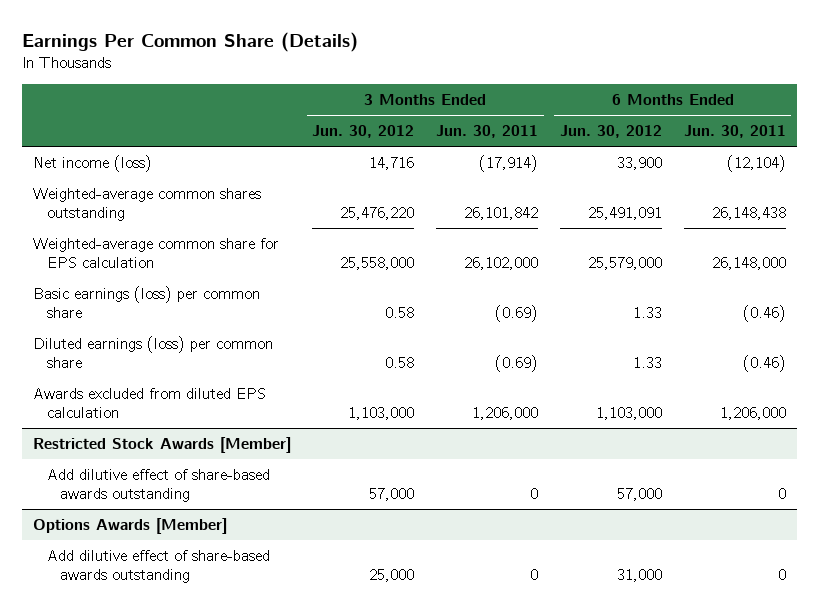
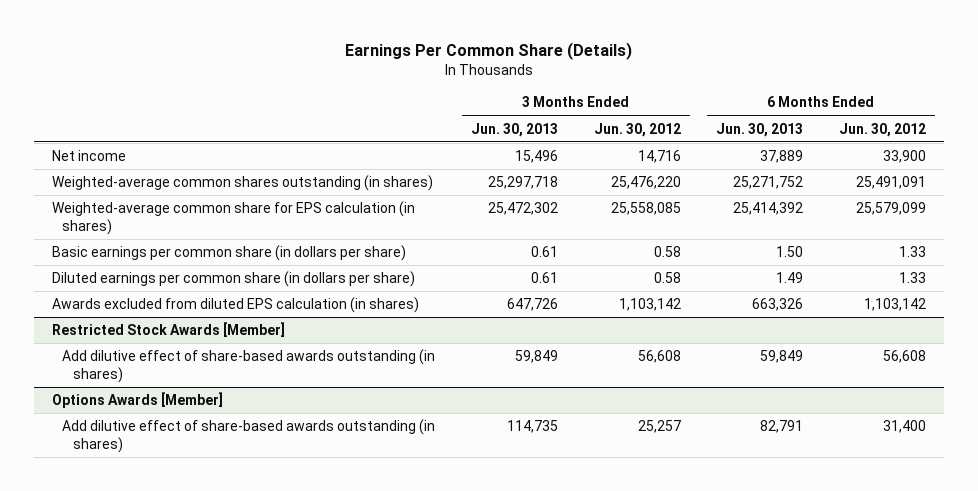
[436,125,539,139] Jun. 30, 2011 -> none
[683,125,786,139] Jun. 30, 2011 -> none
none -> [471,122,559,137] Jun. 30, 2013
none -> [716,122,804,137] Jun. 30, 2013
[32,154,152,172] Net income (loss) -> [51,150,126,162] Net income
[32,187,261,222] Weighted-average common shares outstanding -> [51,175,433,192] Weighted-average common shares outstanding (in shares)
[32,237,279,269] Weighted-average common share for EPS calculation -> [51,201,415,236] Weighted-average common share for EPS calculation (in shares)
[340,257,415,271] 25,558,000 -> [610,202,681,216] 25,558,085
[587,257,662,271] 25,579,000 -> [856,202,927,216] 25,579,099
[32,285,260,319] Basic earnings (loss) per common share -> [51,245,406,262] Basic earnings per common share (in dollars per share)
[32,335,273,369] Diluted earnings (loss) per common share -> [51,271,415,288] Diluted earnings per common share (in dollars per share)
[32,387,266,419] Awards excluded from diluted EPS calculation -> [51,297,419,314] Awards excluded from diluted EPS calculation (in shares)
[348,407,415,421] 1,103,000 -> [618,298,681,312] 1,103,142
[595,407,662,421] 1,103,000 -> [864,298,927,312] 1,103,142
[46,468,270,503] Add dilutive effect of share-based awards outstanding -> [62,349,436,384] Add dilutive effect of share-based awards outstanding (in shares)
[369,488,415,502] 57,000 -> [637,350,681,364] 56,608
[616,488,662,502] 57,000 -> [883,350,927,364] 56,608
[46,549,270,584] Add dilutive effect of share-based awards outstanding -> [62,419,436,454] Add dilutive effect of share-based awards outstanding (in shares)
[369,569,415,583] 25,000 -> [637,420,681,434] 25,257
[616,569,662,583] 31,000 -> [883,420,927,434] 31,400

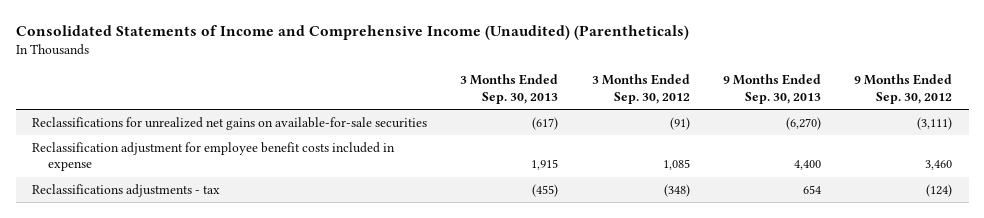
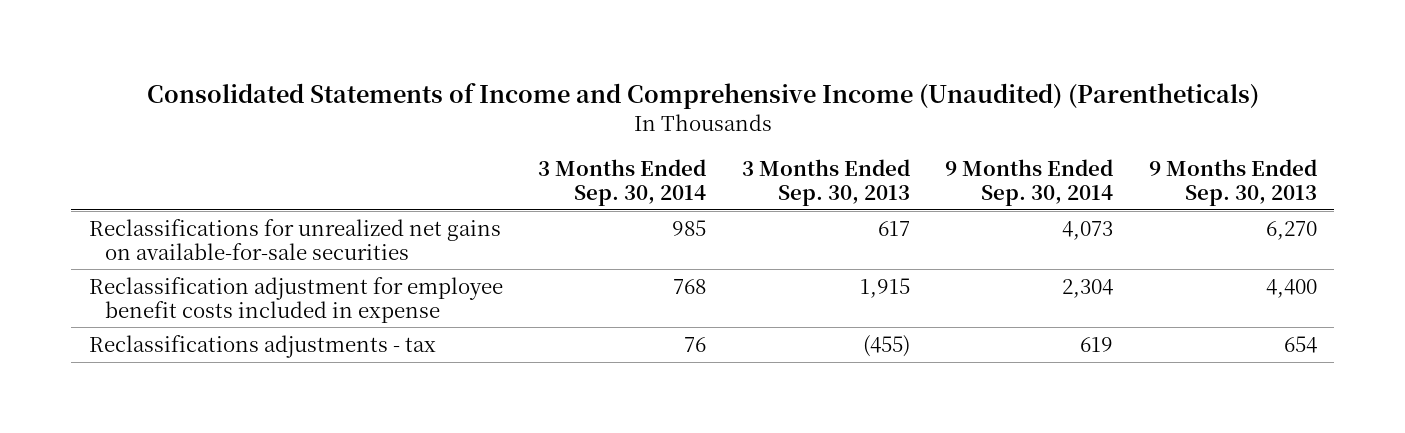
[591,74,690,104] 3 Months Ended Sep. 30, 2012 -> none
[854,74,953,104] 9 Months Ended Sep. 30, 2012 -> none
none -> [538,158,707,206] 3 Months Ended Sep. 30, 2014
none -> [945,158,1114,206] 9 Months Ended Sep. 30, 2014
[532,116,559,130] (617) -> [877,220,910,236] 617
[785,116,821,130] (6,270) -> [1265,220,1317,240] 6,270

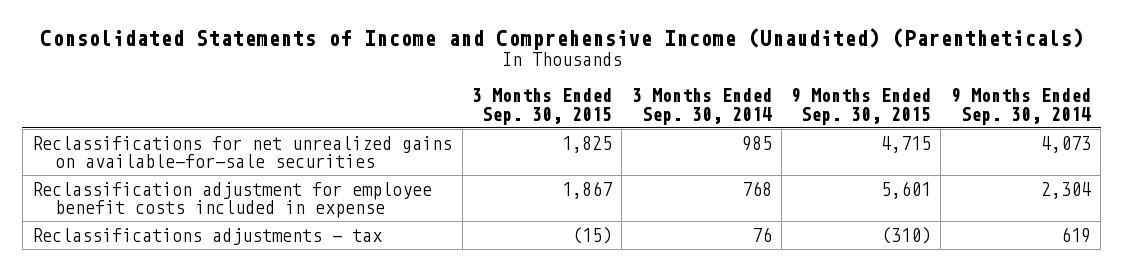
[741,158,910,206] 3 Months Ended Sep. 30, 2013 -> none
[1148,158,1317,206] 9 Months Ended Sep. 30, 2013 -> none
none -> [471,88,612,125] 3 Months Ended Sep. 30, 2015
none -> [791,88,932,125] 9 Months Ended Sep. 30, 2015
[88,218,501,260] Reclassifications for unrealized net gains on available-for-sale securities -> [32,135,453,169] Reclassifications for net unrealized gains on available-for-sale securities

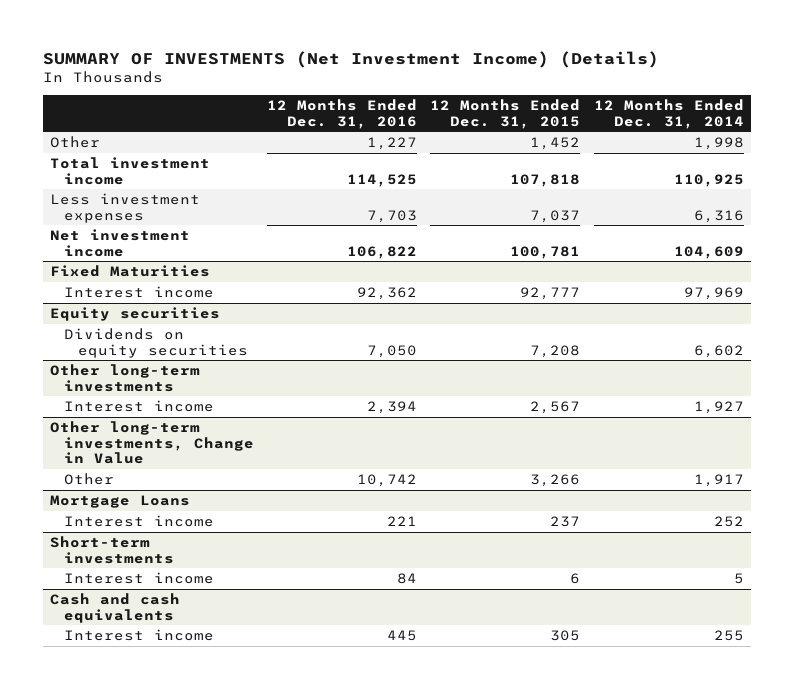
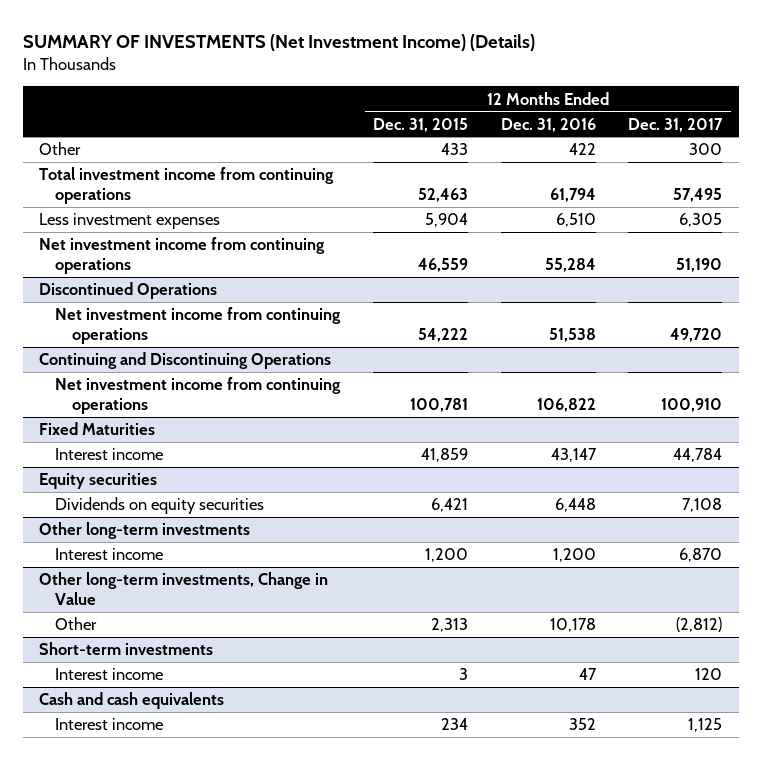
[593,99,744,129] 12 Months Ended Dec. 31, 2014 -> none
none -> [628,117,724,132] Dec. 31, 2017
[367,136,418,150] 1,227 -> [568,143,596,156] 422
[530,136,581,150] 1,452 -> [441,143,469,156] 433
[49,156,210,185] Total investment income -> [39,167,335,205] Total investment income from continuing operations
[347,173,418,187] 114,525 -> [549,188,596,203] 61,794
[510,173,581,187] 107,818 -> [418,188,469,203] 52,463
[367,209,418,223] 7,703 -> [555,213,596,228] 6,510
[530,209,581,223] 7,037 -> [425,213,469,228] 5,904
[49,228,190,257] Net investment income -> [39,237,326,275] Net investment income from continuing operations
[347,245,418,259] 106,822 -> [544,258,596,273] 55,284
[510,245,581,259] 100,781 -> [418,258,469,273] 46,559
none -> [39,282,218,300] Discontinued Operations
none -> [55,307,342,345] Net investment income from continuing operations
none -> [39,352,332,370] Continuing and Discontinuing Operations
none -> [55,377,342,415] Net investment income from continuing operations
[357,286,418,300] 92,362 -> [550,448,597,463] 43,147
[520,286,581,300] 92,777 -> [421,448,469,463] 41,859
[367,344,418,358] 7,050 -> [554,498,596,513] 6,448
[530,344,581,358] 7,208 -> [431,498,469,513] 6,421
[367,400,418,414] 2,394 -> [552,548,596,563] 1,200
[530,400,581,414] 2,567 -> [425,548,469,563] 1,200
[49,494,190,508] Mortgage Loans -> none
[63,514,214,527] Interest income -> none
[357,473,418,487] 10,742 -> [549,618,596,633] 10,178
[530,473,581,487] 3,266 -> [431,618,469,633] 2,313
[397,572,418,584] 84 -> [578,668,597,681] 47
[570,572,581,584] 6 -> [459,668,469,681] 3
[387,629,418,641] 445 -> [568,718,596,731] 352
[550,629,581,641] 305 -> [441,718,469,731] 234

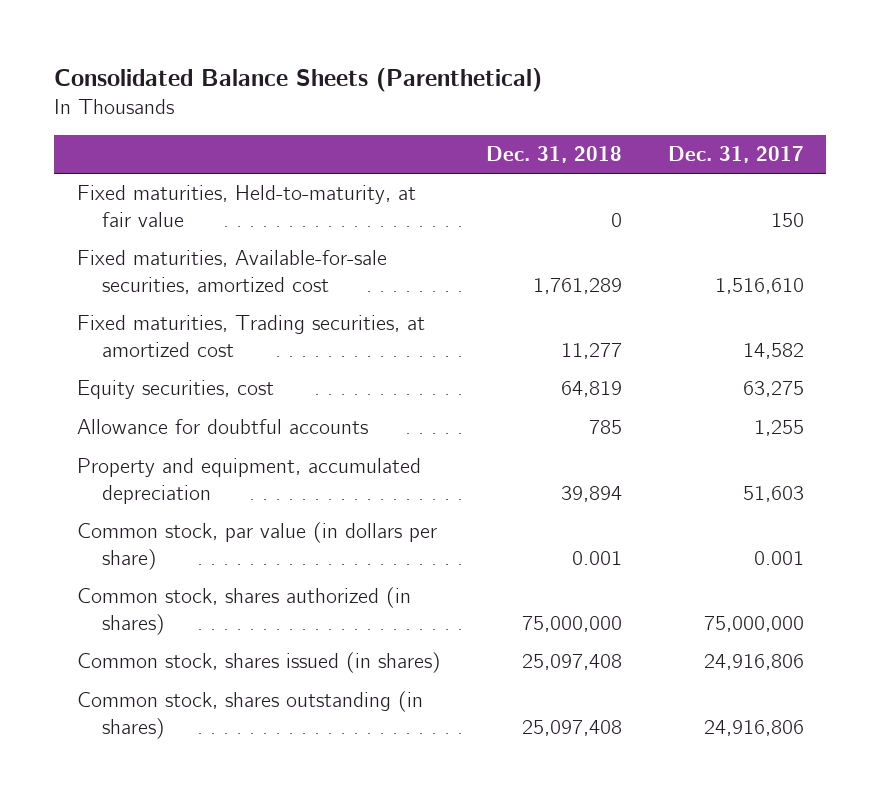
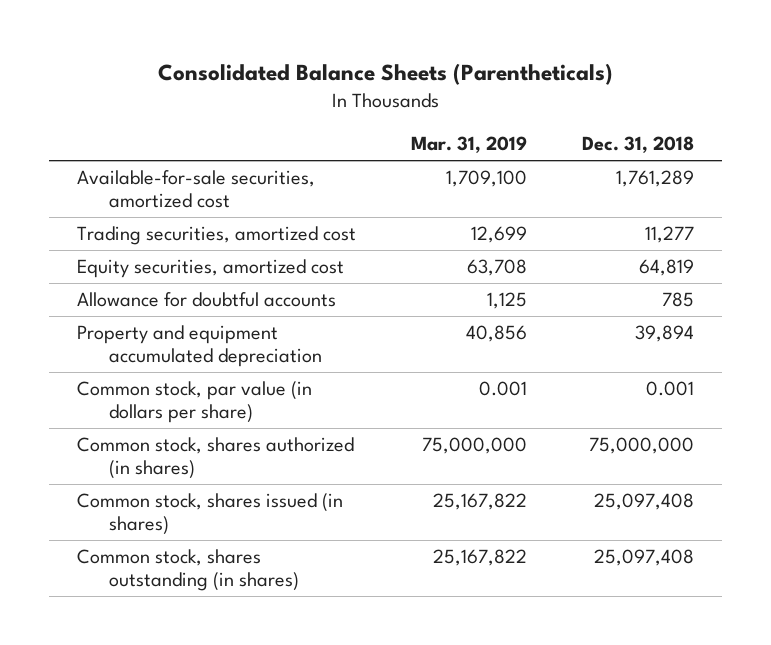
[53,67,542,92] Consolidated Balance Sheets (Parenthetical) -> [157,63,613,86] Consolidated Balance Sheets (Parentheticals)
[667,146,804,164] Dec. 31, 2017 -> none
none -> [411,136,528,154] Mar. 31, 2019
[76,185,416,228] Fixed maturities, Held-to-maturity, at fair value -> none
[76,250,387,295] Fixed maturities, Available-for-sale securities, amortized cost -> [76,170,315,209] Available-for-sale securities, amortized cost
[76,315,425,358] Fixed maturities, Trading securities, at amortized cost -> [76,226,356,246] Trading securities, amortized cost
[76,380,274,400] Equity securities, cost -> [76,259,344,279] Equity securities, amortized cost
[76,458,421,505] Property and equipment, accumulated depreciation -> [76,325,322,368] Property and equipment accumulated depreciation

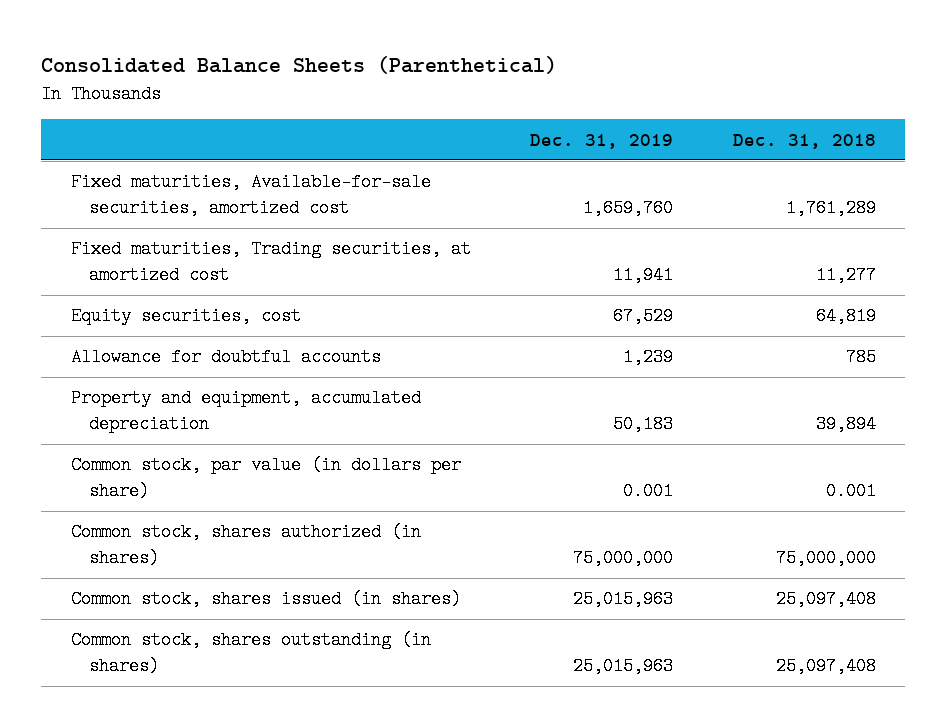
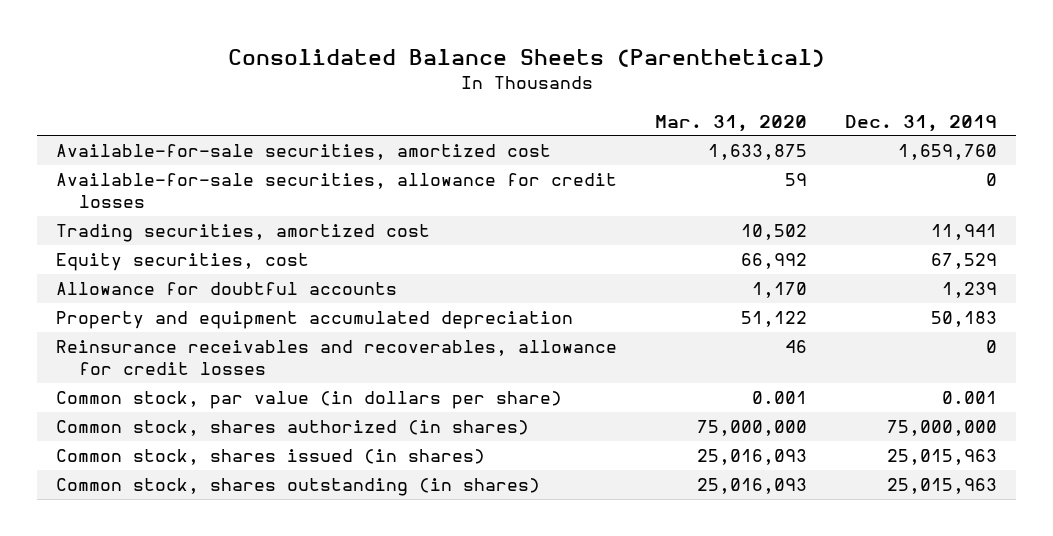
[732,133,876,149] Dec. 31, 2018 -> none
none -> [655,114,808,132] Mar. 31, 2020
[70,173,431,218] Fixed maturities, Available-for-sale securities, amortized cost -> [56,144,552,161] Available-for-sale securities, amortized cost
none -> [56,173,618,208] Available-for-sale securities, allowance for credit losses
[70,240,471,285] Fixed maturities, Trading securities, at amortized cost -> [56,224,431,243] Trading securities, amortized cost
[70,389,421,434] Property and equipment, accumulated depreciation -> [56,311,574,330] Property and equipment accumulated depreciation
none -> [56,340,618,375] Reinsurance receivables and recoverables, allowance for credit losses

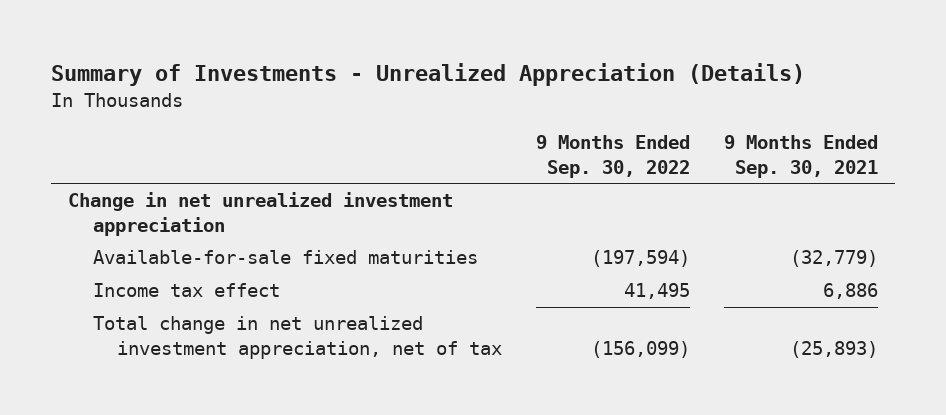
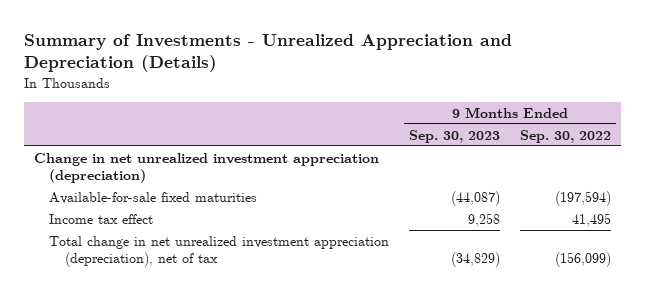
[51,62,806,86] Summary of Investments - Unrealized Appreciation (Details) -> [24,34,513,73] Summary of Investments - Unrealized Appreciation and Depreciation (Details)
[723,135,878,178] 9 Months Ended Sep. 30, 2021 -> none
none -> [409,129,501,143] Sep. 30, 2023
[68,192,454,236] Change in net unrealized investment appreciation -> [34,152,380,183] Change in net unrealized investment appreciation (depreciation)
[92,316,503,359] Total change in net unrealized investment appreciation, net of tax -> [49,235,390,267] Total change in net unrealized investment appreciation (depreciation), net of tax

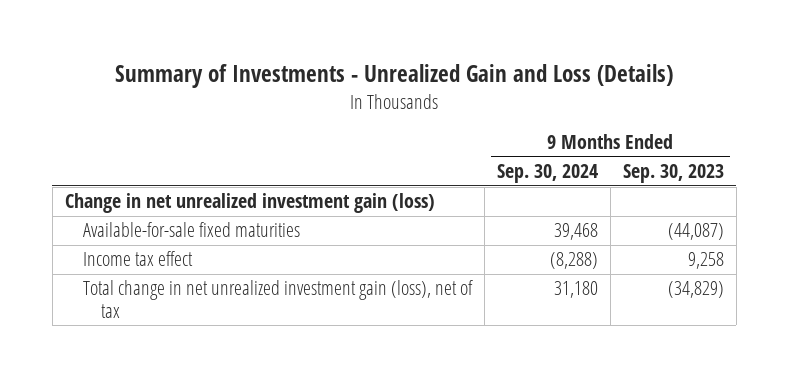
[24,34,513,73] Summary of Investments - Unrealized Appreciation and Depreciation (Details) -> [115,64,674,89] Summary of Investments - Unrealized Gain and Loss (Details)
[520,129,612,143] Sep. 30, 2022 -> none
none -> [496,164,598,184] Sep. 30, 2024
[34,152,380,183] Change in net unrealized investment appreciation (depreciation) -> [64,193,435,214] Change in net unrealized investment gain (loss)
[49,235,390,267] Total change in net unrealized investment appreciation (depreciation), net of tax -> [82,280,473,318] Total change in net unrealized investment gain (loss), net of tax

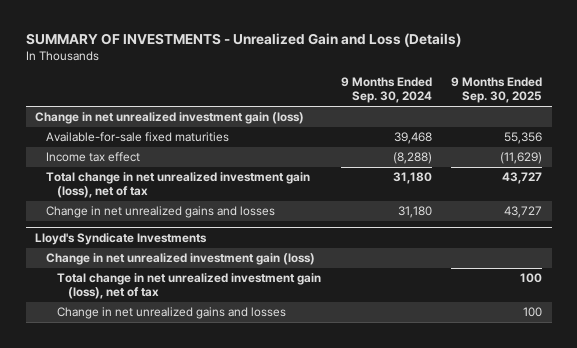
[115,64,674,89] Summary of Investments - Unrealized Gain and Loss (Details) -> [25,33,461,48] SUMMARY OF INVESTMENTS - Unrealized Gain and Loss (Details)
[622,164,724,184] Sep. 30, 2023 -> none
none -> [451,77,543,104] 9 Months Ended Sep. 30, 2025
none -> [46,206,276,219] Change in net unrealized gains and losses
none -> [35,233,208,246] Lloyd's Syndicate Investments
none -> [46,253,316,266] Change in net unrealized investment gain (loss)
none -> [57,273,322,300] Total change in net unrealized investment gain (loss), net of tax
none -> [57,307,287,320] Change in net unrealized gains and losses

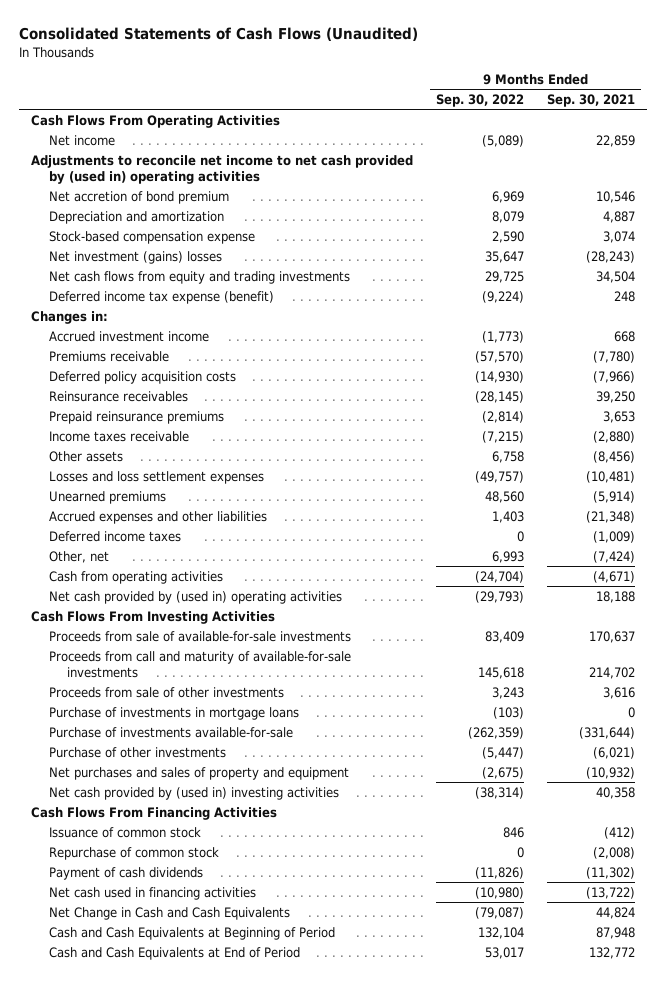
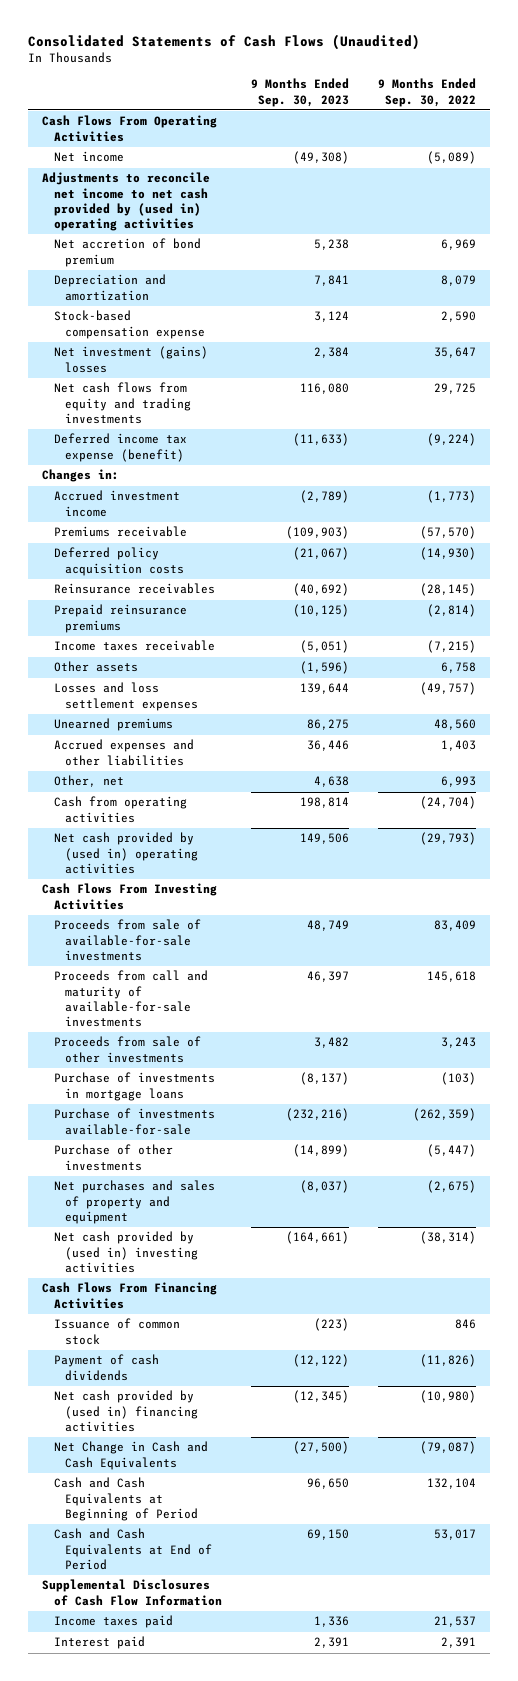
[547,93,636,107] Sep. 30, 2021 -> none
none -> [250,78,349,107] 9 Months Ended Sep. 30, 2023
[48,530,181,542] Deferred income taxes -> none
[48,846,219,860] Repurchase of common stock -> none
[48,886,256,900] Net cash used in financing activities -> [53,1390,199,1432] Net cash provided by (used in) financing activities
none -> [42,1579,222,1606] Supplemental Disclosures of Cash Flow Information
none -> [53,1615,173,1629] Income taxes paid
none -> [53,1636,145,1650] Interest paid

